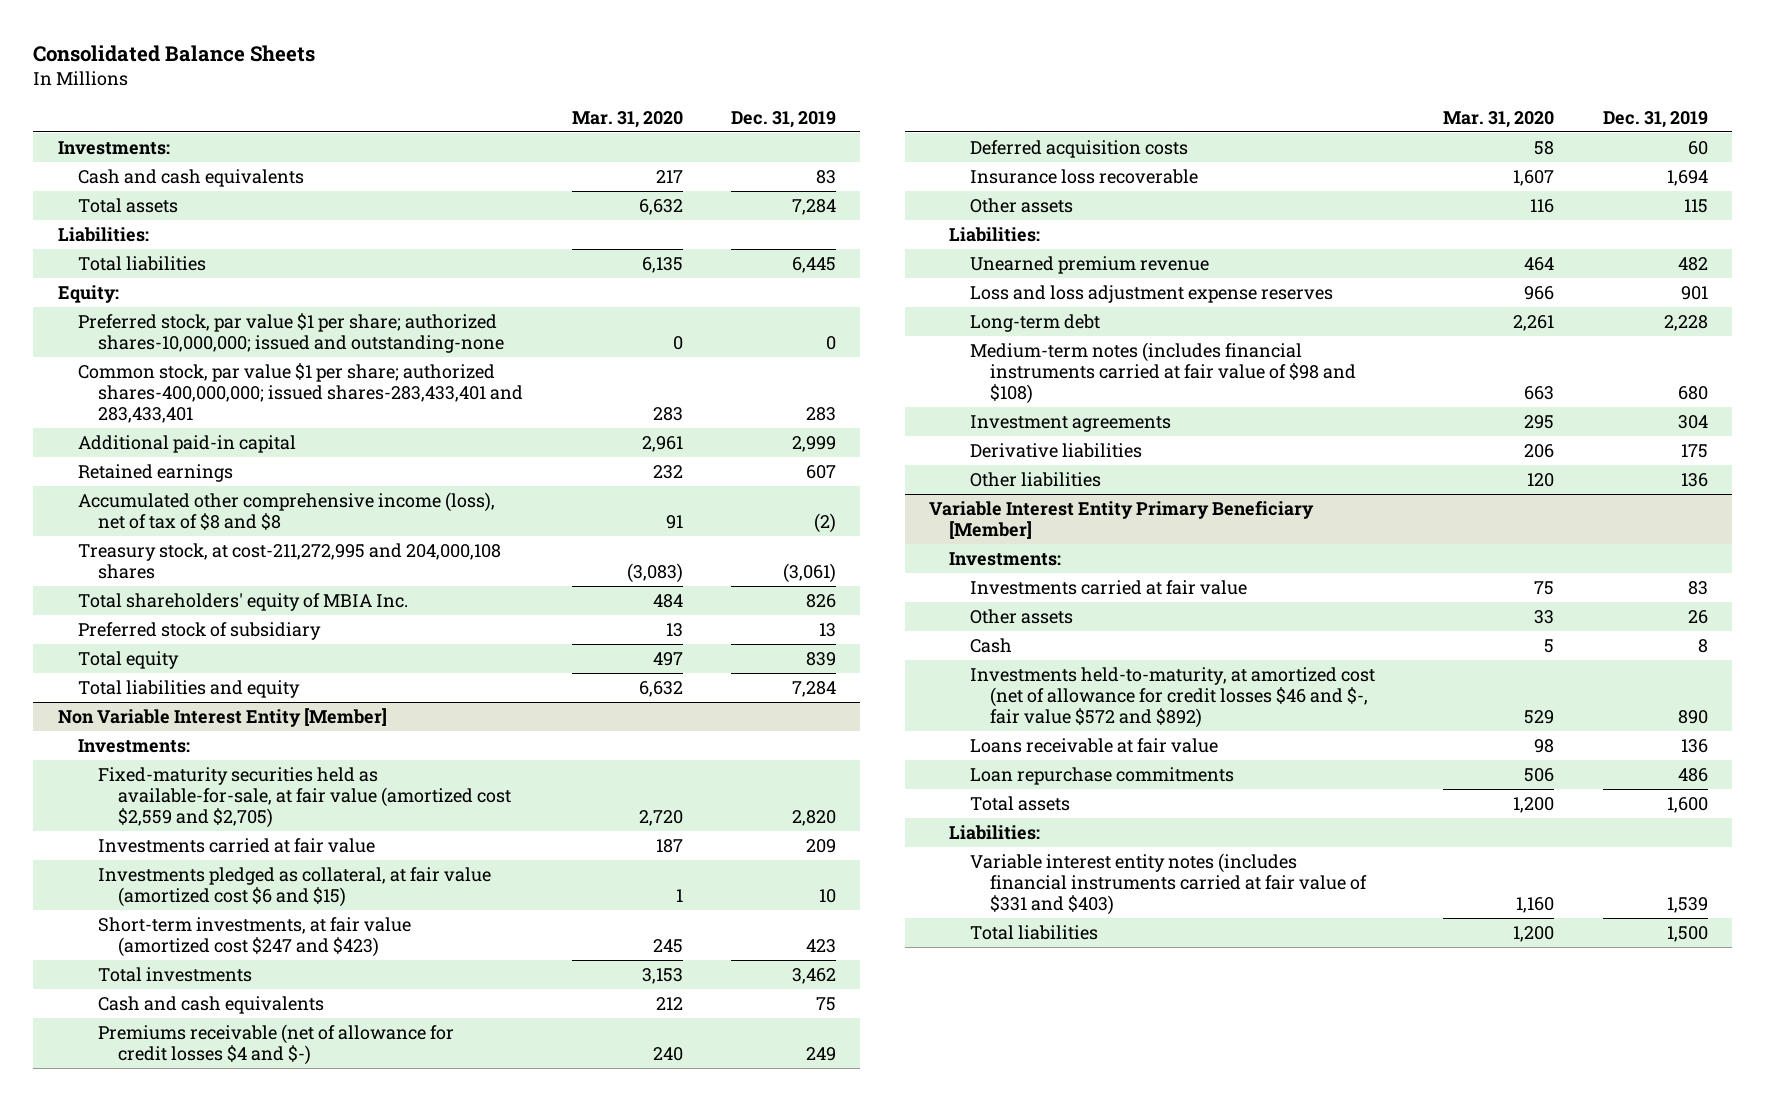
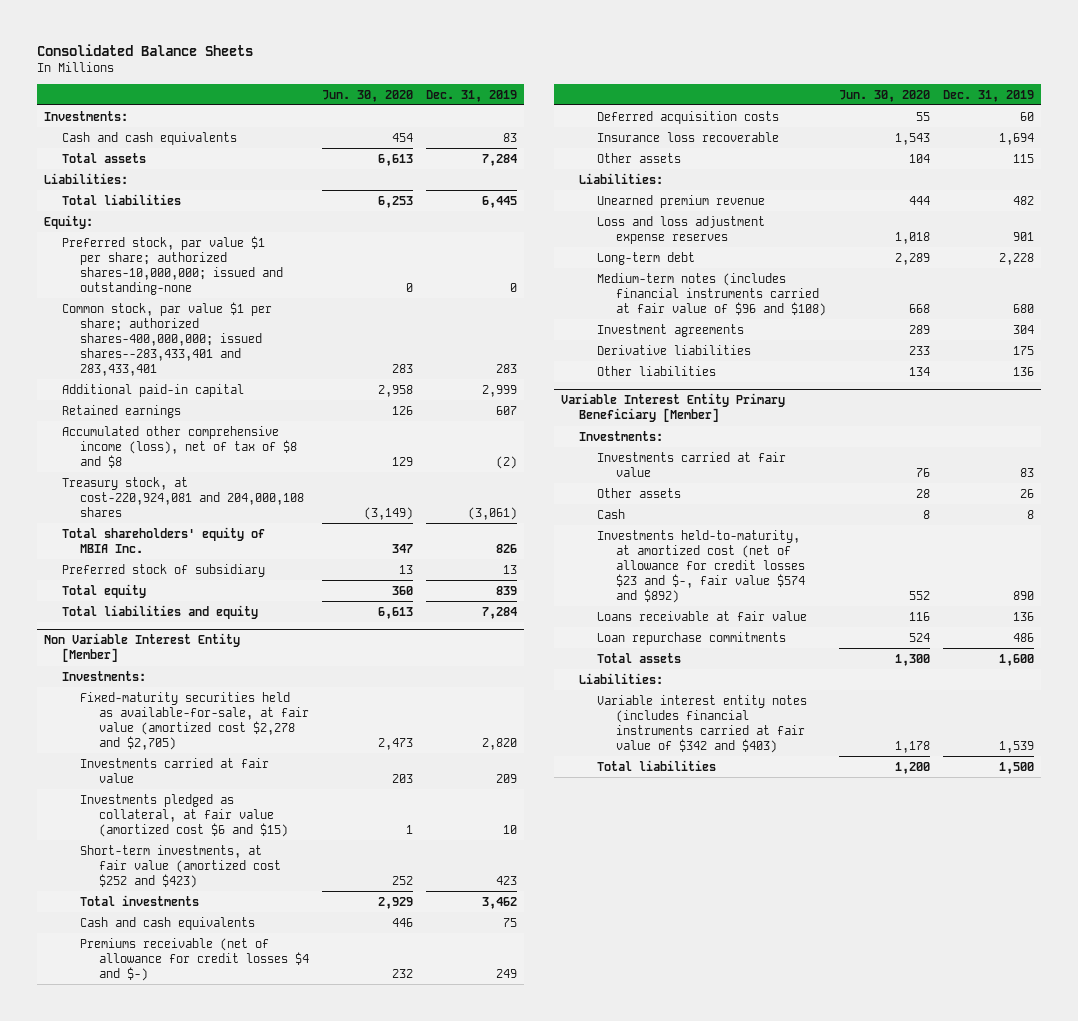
[571,110,683,128] Mar. 31, 2020 -> none
none -> [322,89,414,102] Jun. 30, 2020
[77,362,524,424] Common stock, par value $1 per share; authorized shares-400,000,000; issued shares-283,433,401 and 283,433,401 -> [61,301,272,377] Common stock, par value $1 per share; authorized shares-400,000,000; issued shares--283,433,401 and 283,433,401
[77,542,501,580] Treasury stock, at cost-211,272,995 and 204,000,108 shares -> [61,476,305,517] Treasury stock, at cost-220,924,081 and 204,000,108 shares
[98,766,512,829] Fixed-maturity securities held as available-for-sale, at fair value (amortized cost $2,559 and $2,705) -> [80,691,309,751] Fixed-maturity securities held as available-for-sale, at fair value (amortized cost $2,278 and $2,705)
[98,916,412,958] Short-term investments, at fair value (amortized cost $247 and $423) -> [80,844,281,888] Short-term investments, at fair value (amortized cost $252 and $423)
[969,341,1356,405] Medium-term notes (includes financial instruments carried at fair value of $98 and $108) -> [597,272,826,316] Medium-term notes (includes financial instruments carried at fair value of $96 and $108)
[969,666,1375,729] Investments held-to-maturity, at amortized cost (net of allowance for credit losses $46 and $-, fair value $572 and $892) -> [597,529,805,604] Investments held-to-maturity, at amortized cost (net of allowance for credit losses $23 and $-, fair value $574 and $892)
[969,852,1367,916] Variable interest entity notes (includes financial instruments carried at fair value of $331 and $403) -> [597,694,808,754] Variable interest entity notes (includes financial instruments carried at fair value of $342 and $403)

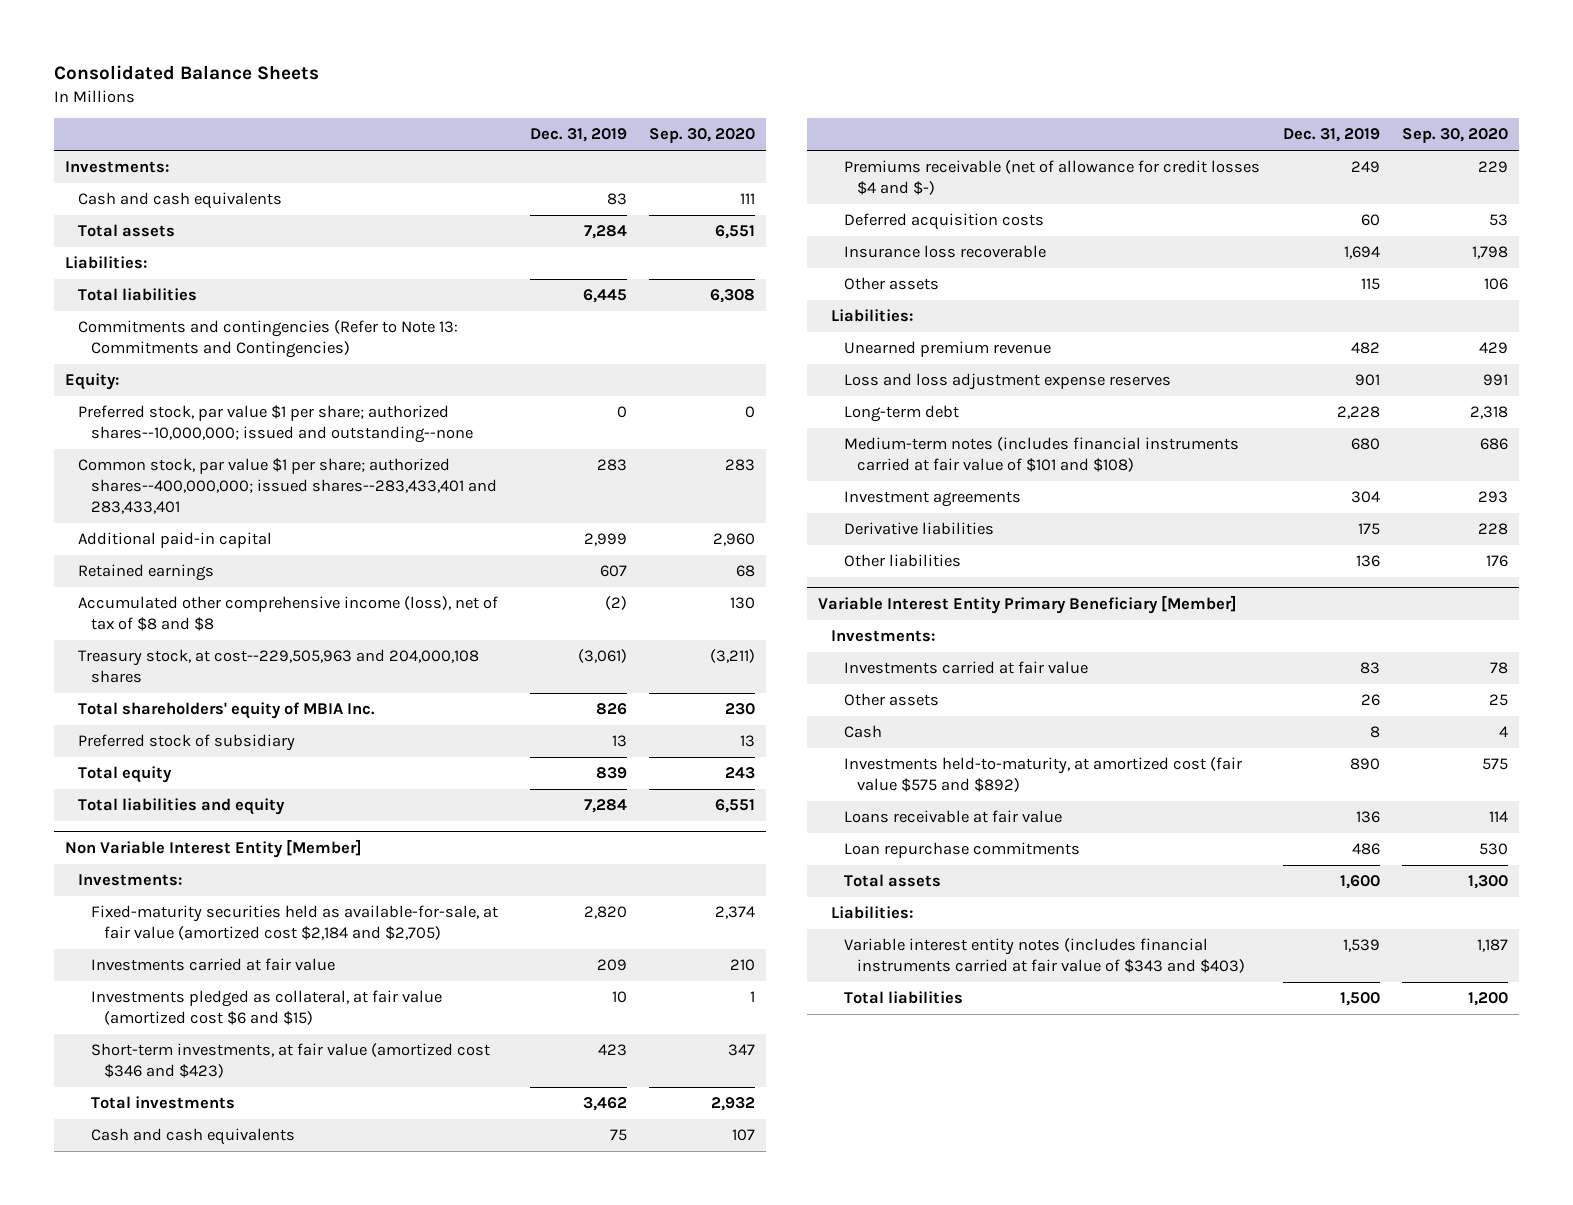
[322,89,414,102] Jun. 30, 2020 -> none
none -> [648,128,755,144] Sep. 30, 2020
none -> [78,320,459,358] Commitments and contingencies (Refer to Note 13: Commitments and Contingencies)
[61,235,284,296] Preferred stock, par value $1 per share; authorized shares-10,000,000; issued and outstanding-none -> [78,405,474,443] Preferred stock, par value $1 per share; authorized shares--10,000,000; issued and outstanding--none
[61,301,272,377] Common stock, par value $1 per share; authorized shares-400,000,000; issued shares--283,433,401 and 283,433,401 -> [78,458,498,514] Common stock, par value $1 per share; authorized shares--400,000,000; issued shares--283,433,401 and 283,433,401
[61,476,305,517] Treasury stock, at cost-220,924,081 and 204,000,108 shares -> [78,649,480,683] Treasury stock, at cost--229,505,963 and 204,000,108 shares
[80,691,309,751] Fixed-maturity securities held as available-for-sale, at fair value (amortized cost $2,278 and $2,705) -> [91,905,499,940] Fixed-maturity securities held as available-for-sale, at fair value (amortized cost $2,184 and $2,705)
[80,844,281,888] Short-term investments, at fair value (amortized cost $252 and $423) -> [91,1043,491,1078] Short-term investments, at fair value (amortized cost $346 and $423)
[597,272,826,316] Medium-term notes (includes financial instruments carried at fair value of $96 and $108) -> [844,437,1240,472] Medium-term notes (includes financial instruments carried at fair value of $101 and $108)
[597,529,805,604] Investments held-to-maturity, at amortized cost (net of allowance for credit losses $23 and $-, fair value $574 and $892) -> [844,757,1243,792] Investments held-to-maturity, at amortized cost (fair value $575 and $892)
[597,694,808,754] Variable interest entity notes (includes financial instruments carried at fair value of $342 and $403) -> [844,938,1246,973] Variable interest entity notes (includes financial instruments carried at fair value of $343 and $403)

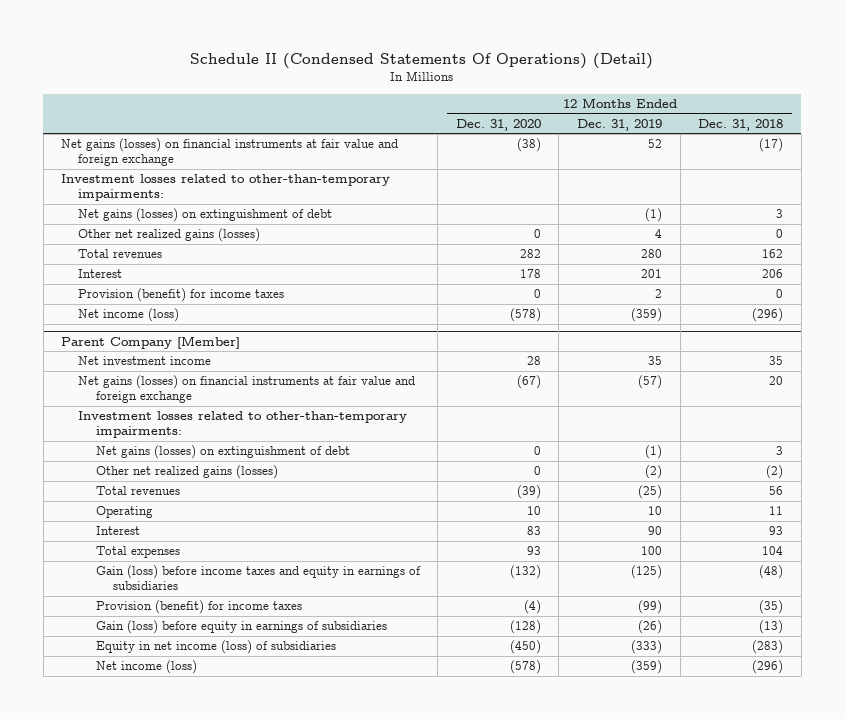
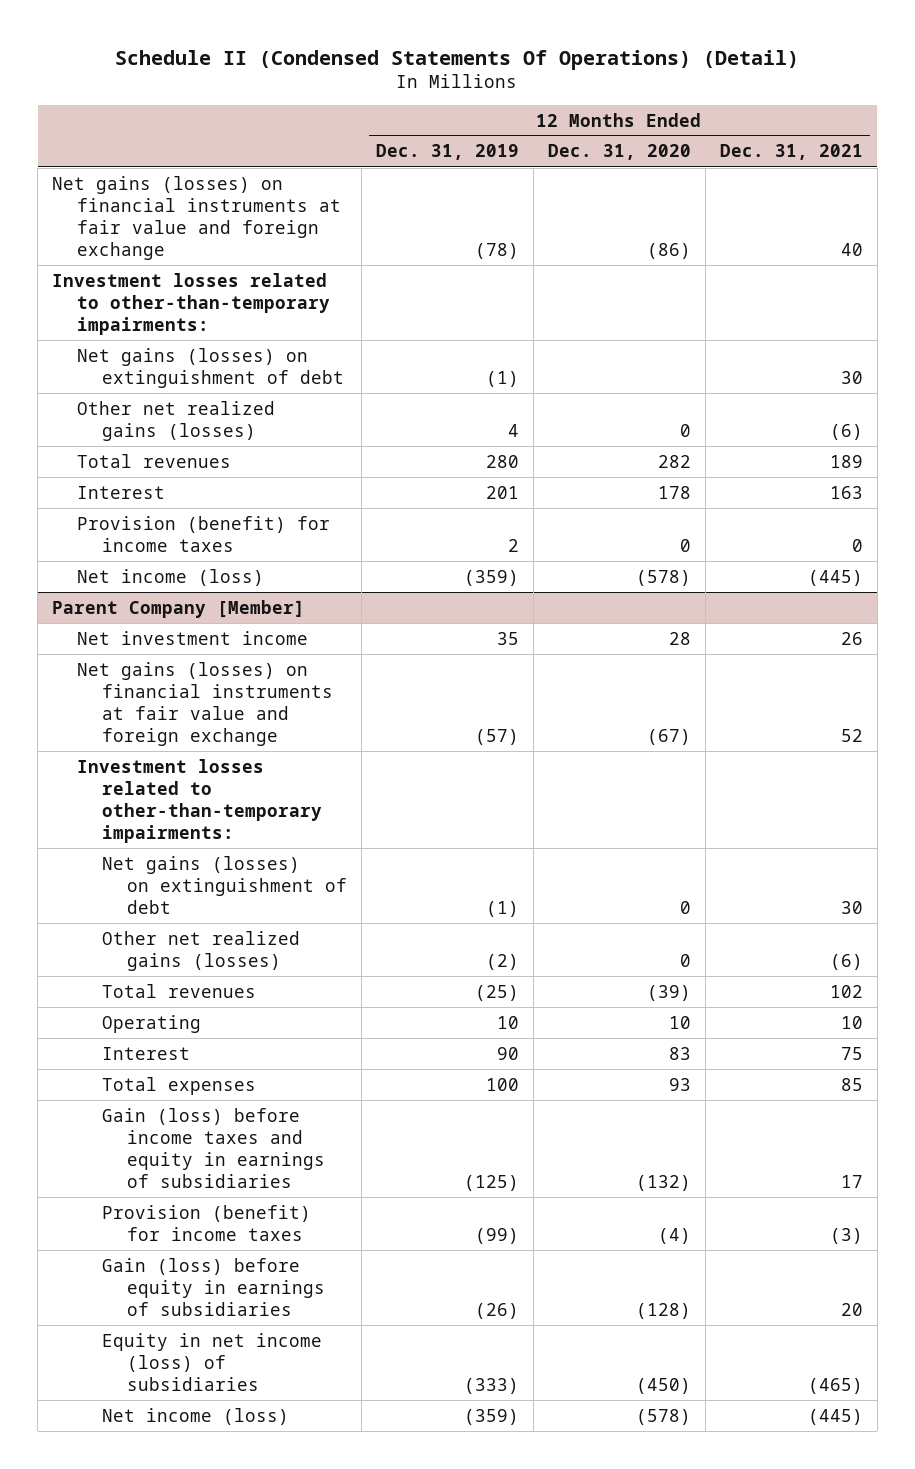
[698,118,784,131] Dec. 31, 2018 -> none
none -> [719,144,863,161] Dec. 31, 2021
[516,138,541,153] (38) -> [646,243,691,260] (86)
[648,139,663,149] 52 -> [475,243,520,260] (78)

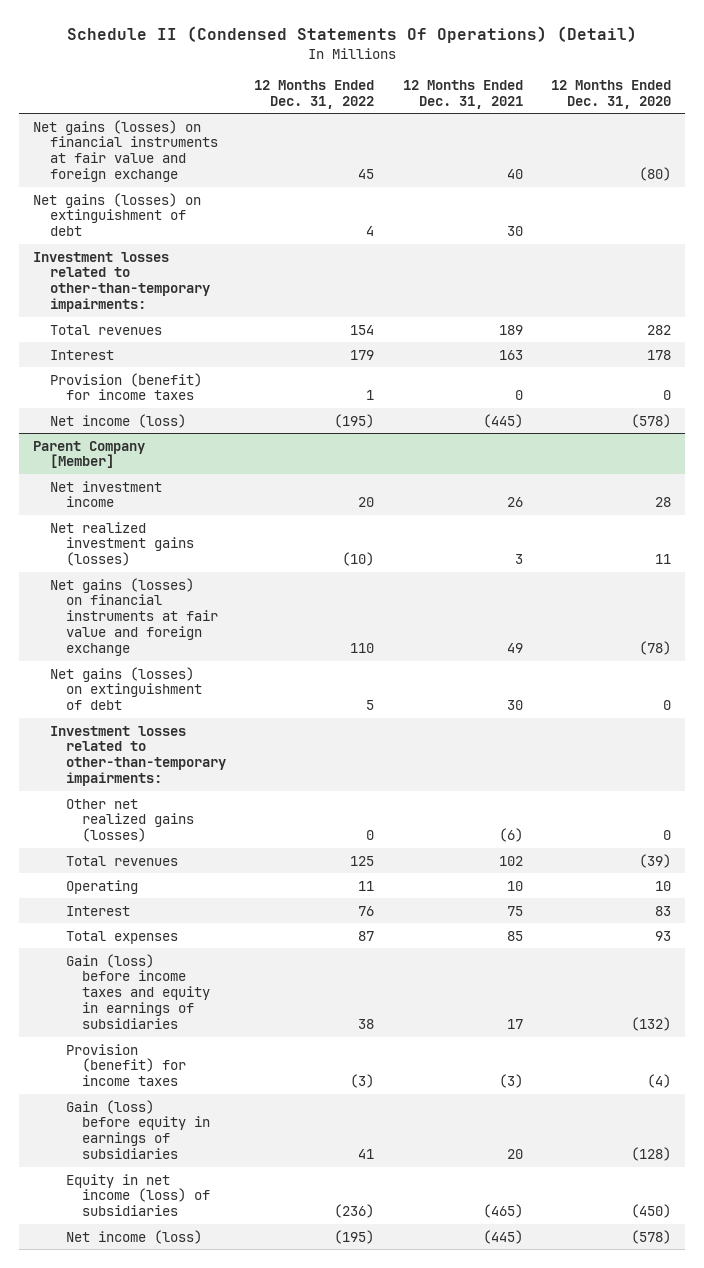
[376,144,520,161] Dec. 31, 2019 -> none
none -> [254,79,375,109] 12 Months Ended Dec. 31, 2022
[646,243,691,260] (86) -> [639,167,672,182] (80)
[77,400,276,441] Other net realized gains (losses) -> none
[52,272,331,336] Investment losses related to other-than-temporary impairments: -> [33,251,210,313] Investment losses related to other-than-temporary impairments:
none -> [49,521,194,567] Net realized investment gains (losses)
[646,729,691,746] (67) -> [639,641,672,656] (78)
[840,729,863,743] 52 -> [506,643,523,654] 49
[77,758,323,844] Investment losses related to other-than-temporary impairments: -> [49,725,226,787] Investment losses related to other-than-temporary impairments:

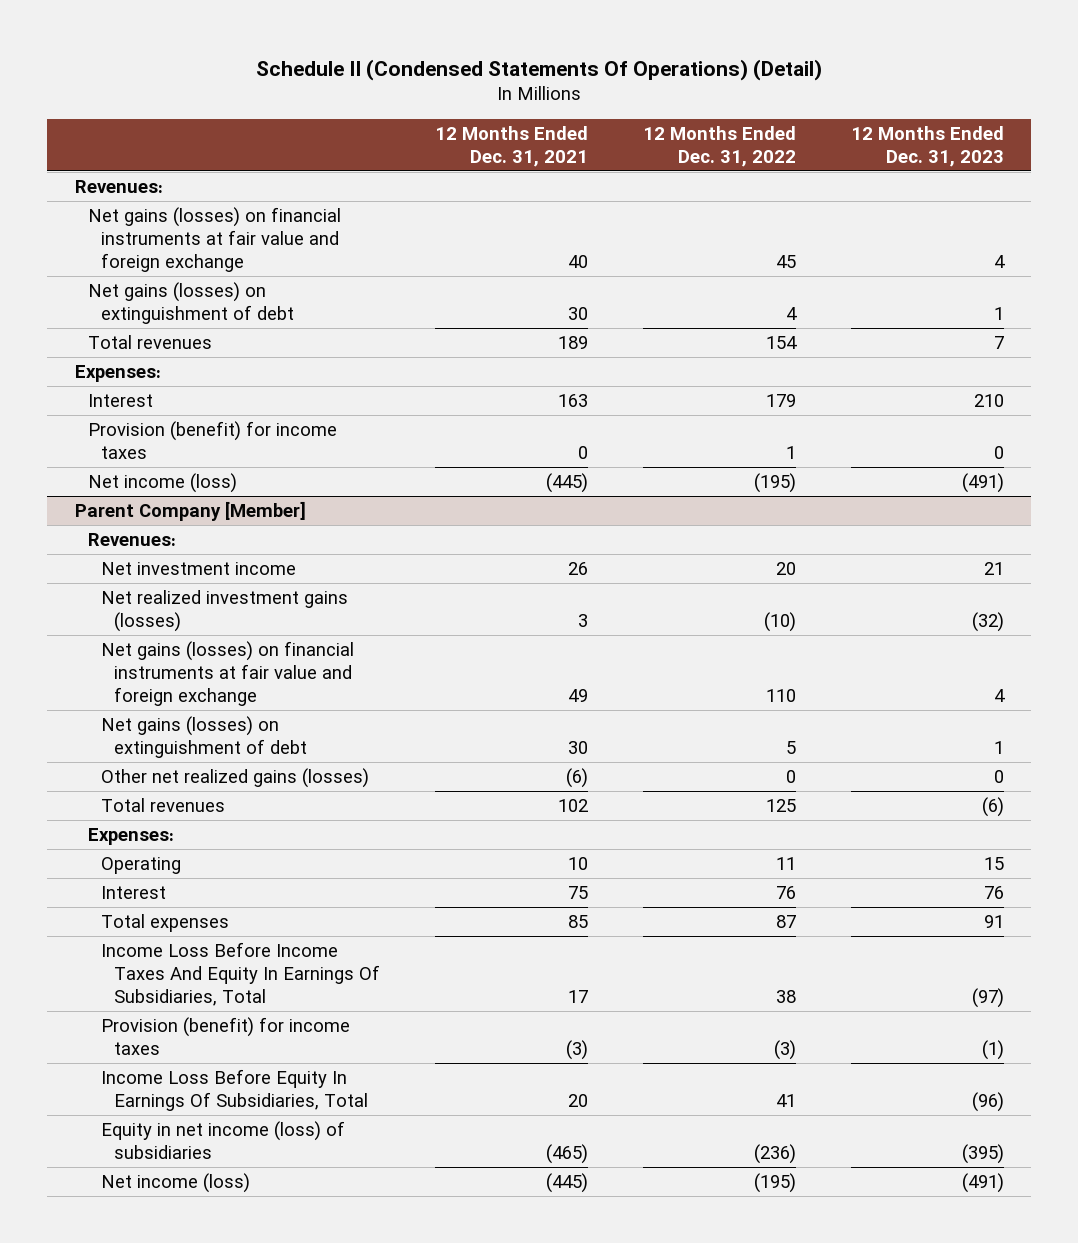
[551,79,672,109] 12 Months Ended Dec. 31, 2020 -> none
none -> [850,126,1004,167] 12 Months Ended Dec. 31, 2023
none -> [74,180,163,194] Revenues:
[33,251,210,313] Investment losses related to other-than-temporary impairments: -> none
none -> [74,365,161,383] Expenses:
none -> [87,533,176,547] Revenues:
[49,725,226,787] Investment losses related to other-than-temporary impairments: -> none
none -> [87,828,174,846] Expenses:
[65,953,211,1030] Gain (loss) before income taxes and equity in earnings of subsidiaries -> [100,942,381,1006] Income Loss Before Income Taxes And Equity In Earnings Of Subsidiaries, Total
[65,1099,211,1160] Gain (loss) before equity in earnings of subsidiaries -> [100,1069,369,1111] Income Loss Before Equity In Earnings Of Subsidiaries, Total

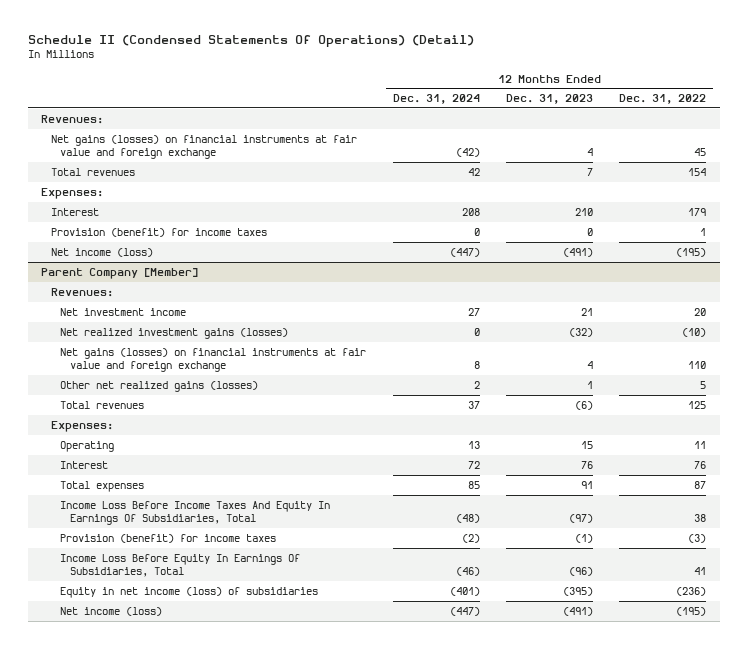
[434,126,588,167] 12 Months Ended Dec. 31, 2021 -> none
none -> [392,94,480,105] Dec. 31, 2024
[87,282,294,324] Net gains (losses) on extinguishment of debt -> none
[100,716,308,758] Net gains (losses) on extinguishment of debt -> none
[785,770,796,784] 0 -> [700,380,707,389] 5
[993,770,1004,784] 0 -> [587,380,594,389] 1

